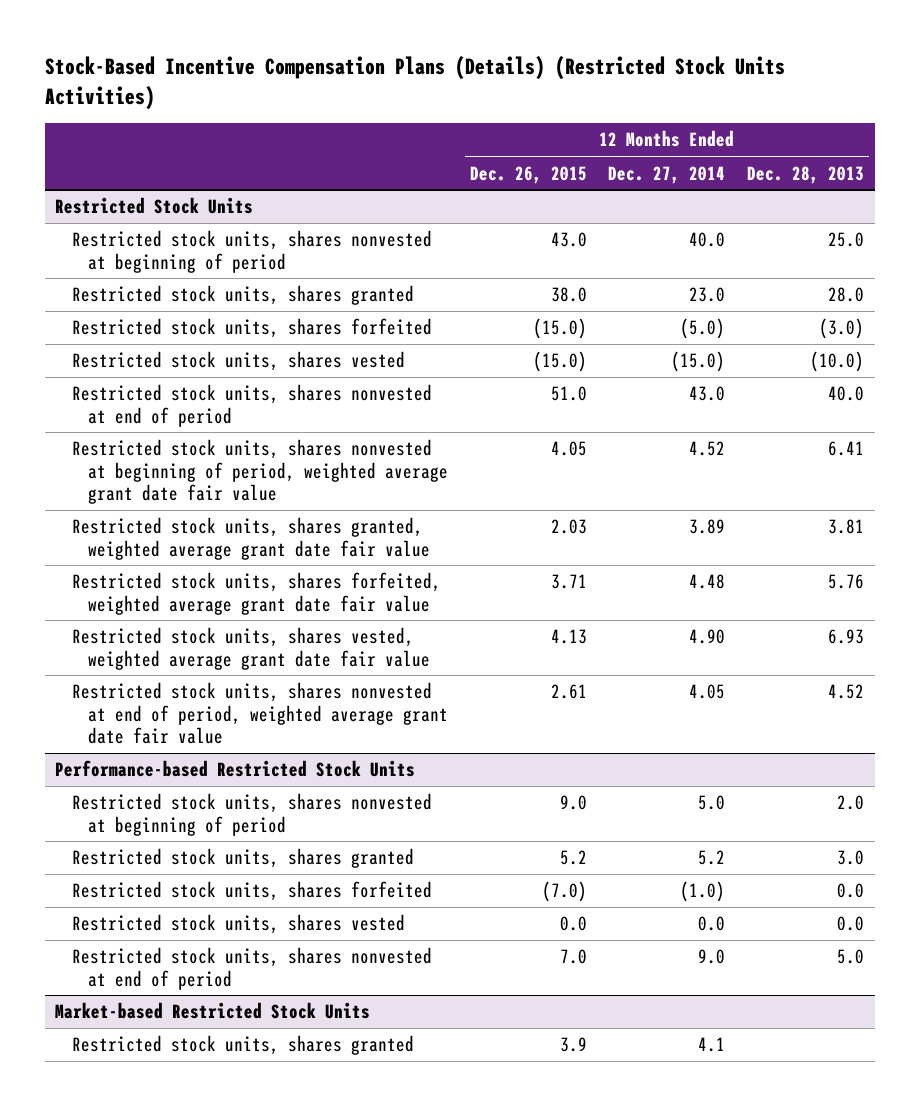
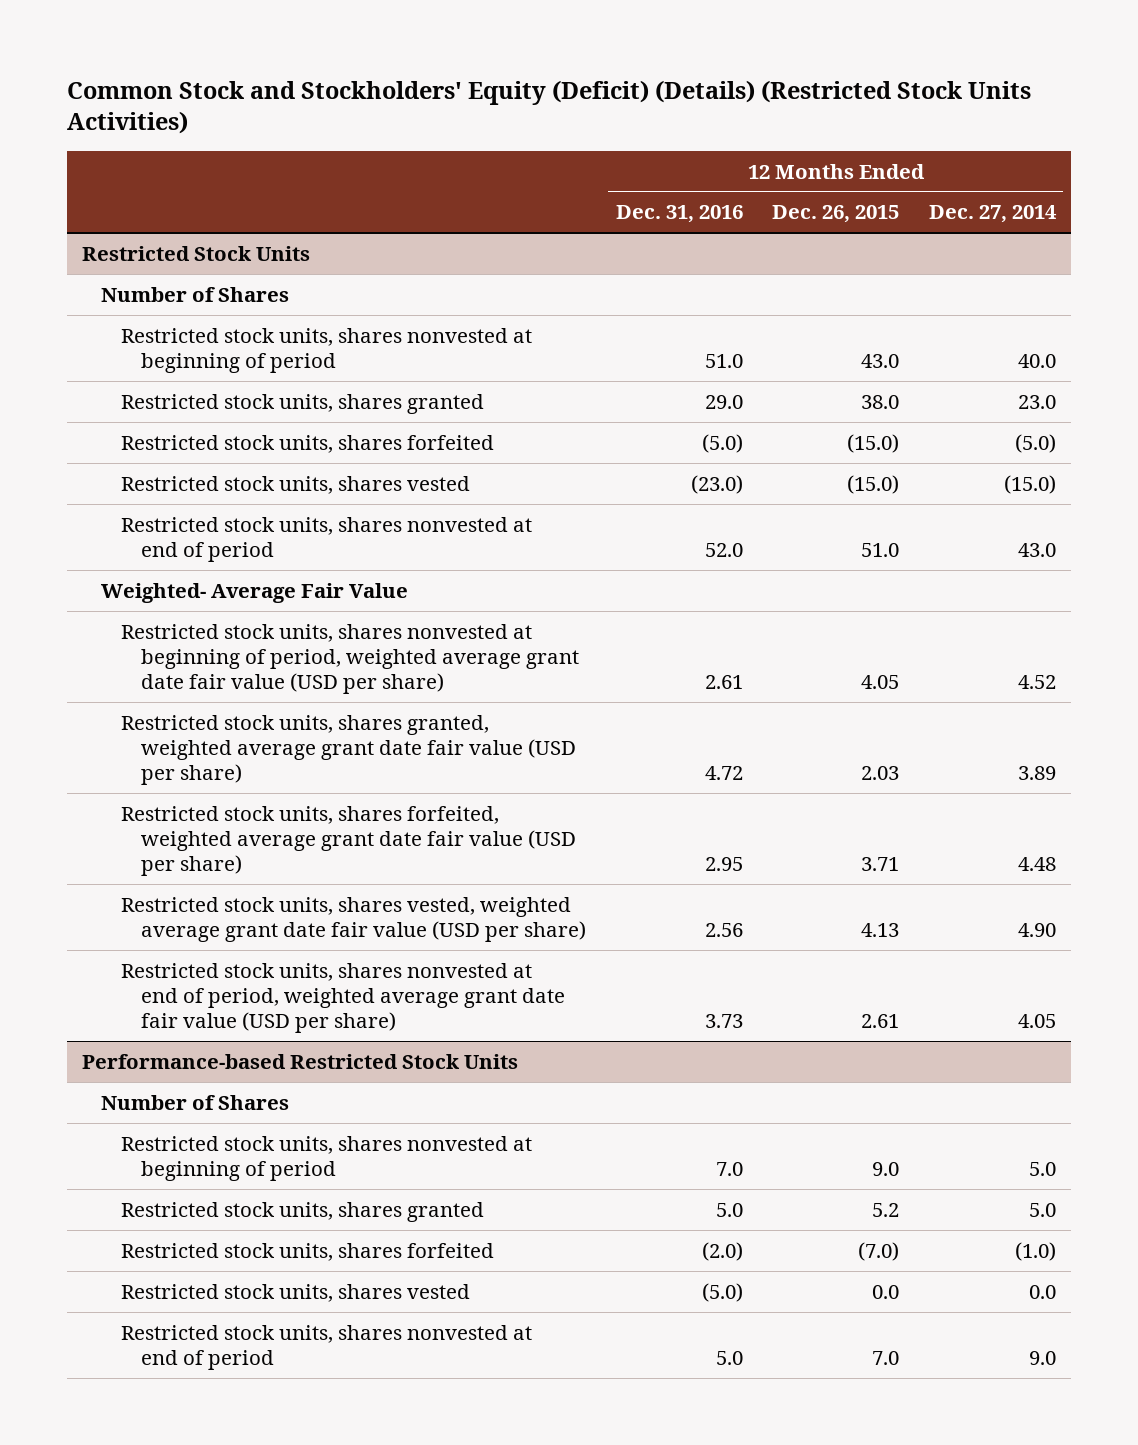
[44,56,785,111] Stock-Based Incentive Compensation Plans (Details) (Restricted Stock Units Activities) -> [66,79,1031,135] Common Stock and Stockholders' Equity (Deficit) (Details) (Restricted Stock Units Activities)
[747,165,865,184] Dec. 28, 2013 -> none
none -> [615,205,743,224] Dec. 31, 2016
none -> [101,286,290,302] Number of Shares
none -> [101,582,409,603] Weighted- Average Fair Value
[71,439,449,505] Restricted stock units, shares nonvested at beginning of period, weighted average grant date fair value -> [121,623,580,694] Restricted stock units, shares nonvested at beginning of period, weighted average grant date fair value (USD per share)
[71,517,431,560] Restricted stock units, shares granted, weighted average grant date fair value -> [121,714,577,785] Restricted stock units, shares granted, weighted average grant date fair value (USD per share)
[71,572,441,615] Restricted stock units, shares forfeited, weighted average grant date fair value -> [121,805,577,876] Restricted stock units, shares forfeited, weighted average grant date fair value (USD per share)
[71,627,431,670] Restricted stock units, shares vested, weighted average grant date fair value -> [121,896,587,942] Restricted stock units, shares vested, weighted average grant date fair value (USD per share)
[71,682,449,745] Restricted stock units, shares nonvested at end of period, weighted average grant date fair value -> [121,962,566,1033] Restricted stock units, shares nonvested at end of period, weighted average grant date fair value (USD per share)
none -> [101,1094,290,1110] Number of Shares
[698,850,726,866] 5.2 -> [1028,1202,1056,1217] 5.0
[55,1002,371,1020] Market-based Restricted Stock Units -> none
[71,1035,414,1056] Restricted stock units, shares granted -> none

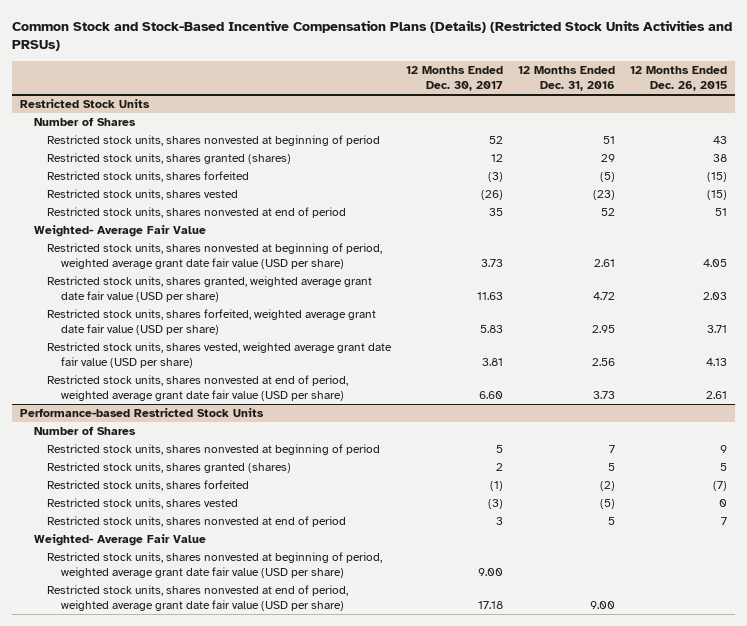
[66,79,1031,135] Common Stock and Stockholders' Equity (Deficit) (Details) (Restricted Stock Units Activities) -> [12,19,733,52] Common Stock and Stock-Based Incentive Compensation Plans (Details) (Restricted Stock Units Activities and PRSUs)
[928,205,1057,224] Dec. 27, 2014 -> none
none -> [406,66,504,92] 12 Months Ended Dec. 30, 2017
[704,353,743,368] 51.0 -> [603,136,616,145] 51
[861,353,900,368] 43.0 -> [713,136,728,145] 43
[121,393,485,414] Restricted stock units, shares granted -> [47,153,292,165] Restricted stock units, shares granted (shares)
[704,394,743,409] 29.0 -> [601,154,616,163] 29
[861,394,900,409] 38.0 -> [713,154,728,163] 38
[701,433,743,453] (5.0) -> [600,172,616,183] (5)
[847,433,900,453] (15.0) -> [707,172,728,183] (15)
[690,474,743,494] (23.0) -> [593,190,616,201] (23)
[847,474,900,494] (15.0) -> [707,190,728,201] (15)
[704,542,743,557] 52.0 -> [601,208,616,217] 52
[861,542,900,557] 51.0 -> [715,208,728,217] 51
[715,1161,743,1176] 7.0 -> [609,445,616,454] 7
[872,1161,900,1176] 9.0 -> [720,445,728,454] 9
[121,1201,485,1222] Restricted stock units, shares granted -> [47,462,292,474] Restricted stock units, shares granted (shares)
[715,1202,743,1217] 5.0 -> [608,463,616,472] 5
[872,1202,900,1217] 5.2 -> [720,463,728,472] 5
[701,1241,743,1261] (2.0) -> [600,481,616,492] (2)
[858,1241,900,1261] (7.0) -> [713,481,728,492] (7)
[701,1282,743,1302] (5.0) -> [600,499,616,510] (5)
[872,1284,900,1299] 0.0 -> [719,499,728,508] 0
[715,1350,743,1365] 5.0 -> [608,517,616,526] 5
[872,1350,900,1365] 7.0 -> [721,517,728,526] 7
none -> [33,534,206,547] Weighted- Average Fair Value
none -> [47,552,383,578] Restricted stock units, shares nonvested at beginning of period, weighted average grant date fair value (USD per share)
none -> [47,585,349,611] Restricted stock units, shares nonvested at end of period, weighted average grant date fair value (USD per share)

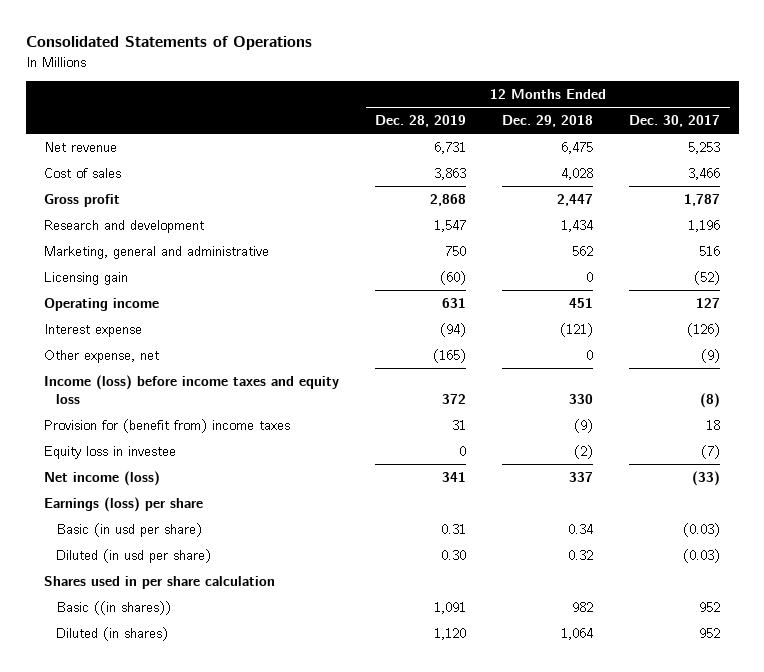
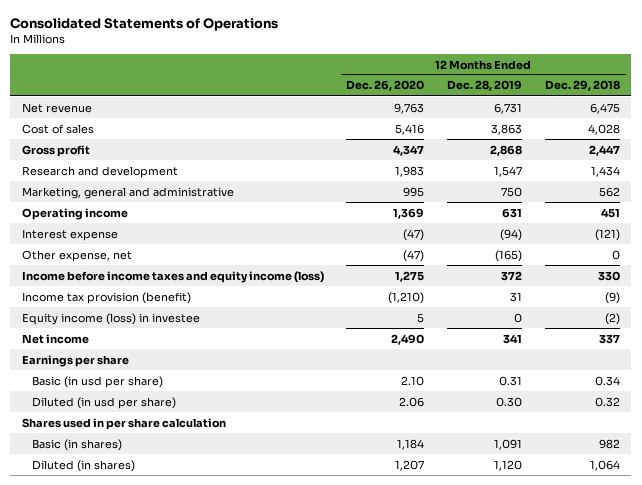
[629,115,721,128] Dec. 30, 2017 -> none
none -> [346,80,425,92] Dec. 26, 2020
[43,272,128,286] Licensing gain -> none
[43,375,339,404] Income (loss) before income taxes and equity loss -> [21,270,324,283] Income before income taxes and equity income (loss)
[43,419,290,434] Provision for (benefit from) income taxes -> [21,291,191,304] Income tax provision (benefit)
[43,446,176,460] Equity loss in investee -> [21,312,200,325] Equity income (loss) in investee
[43,471,160,487] Net income (loss) -> [21,333,89,344] Net income
[43,497,203,513] Earnings (loss) per share -> [21,354,129,367] Earnings per share
[55,601,171,616] Basic ((in shares)) -> [31,438,122,451] Basic (in shares)

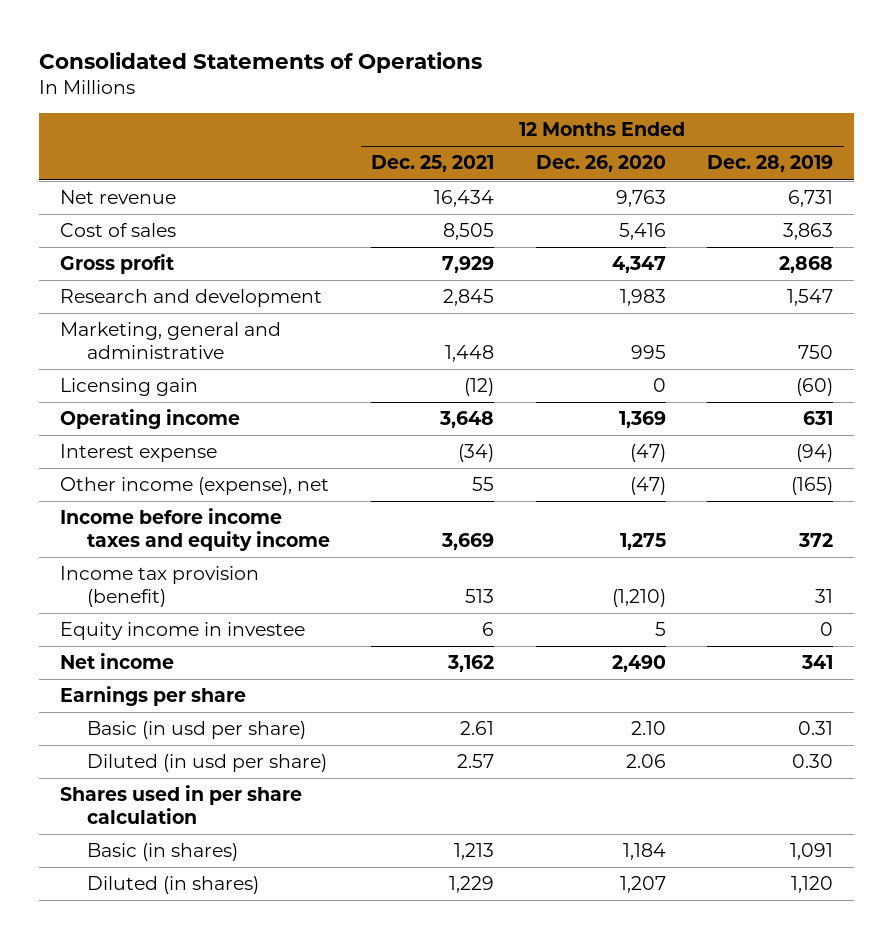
[544,80,620,92] Dec. 29, 2018 -> none
none -> [371,155,495,173] Dec. 25, 2021
none -> [60,378,199,397] Licensing gain
[21,249,132,262] Other expense, net -> [60,477,330,496] Other income (expense), net
[21,270,324,283] Income before income taxes and equity income (loss) -> [60,508,330,551] Income before income taxes and equity income
[21,312,200,325] Equity income (loss) in investee -> [60,622,306,641] Equity income in investee

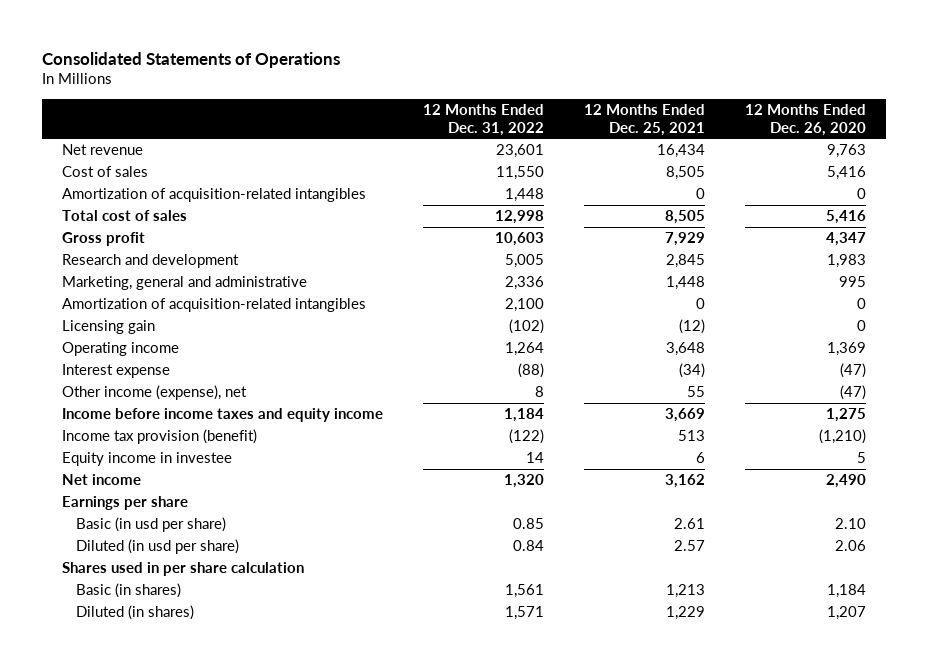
[707,155,834,173] Dec. 28, 2019 -> none
none -> [423,104,545,136] 12 Months Ended Dec. 31, 2022
none -> [62,188,367,203] Amortization of acquisition-related intangibles
none -> [62,210,188,222] Total cost of sales
none -> [62,298,367,313] Amortization of acquisition-related intangibles

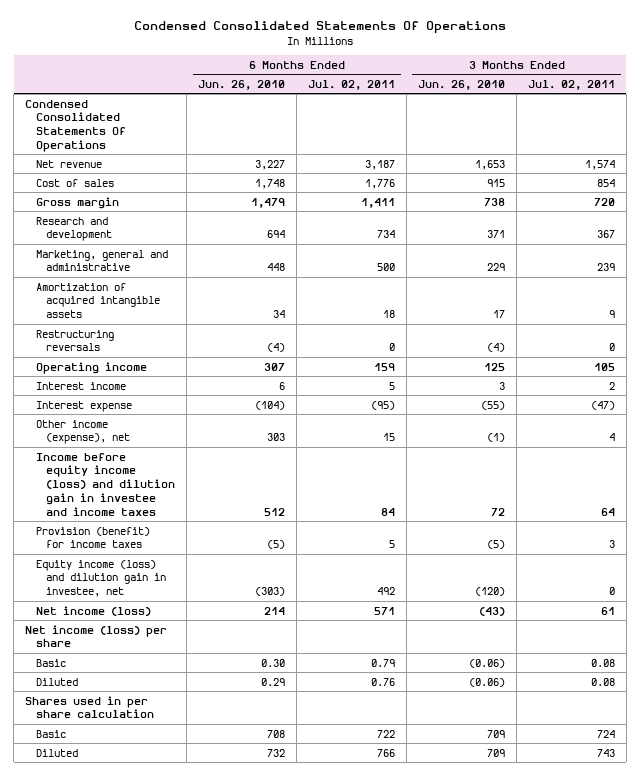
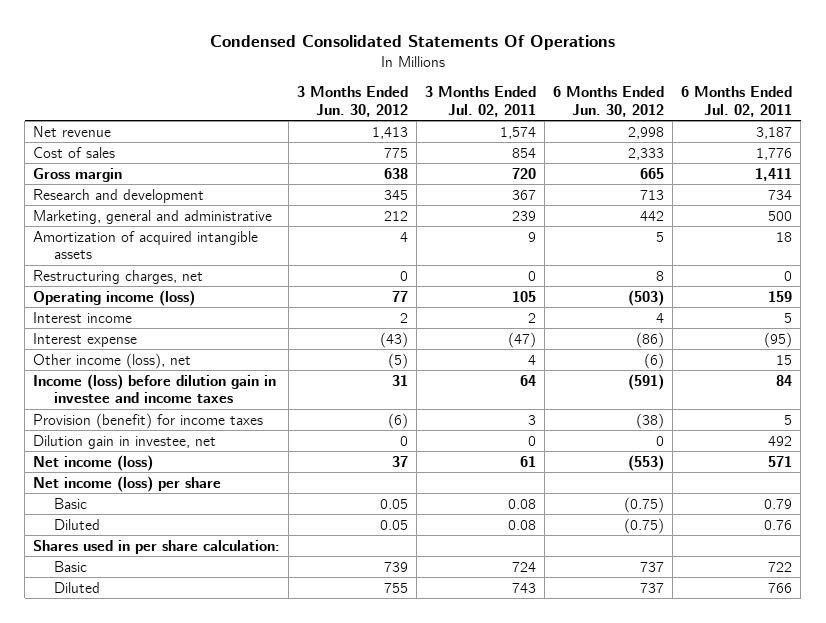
[198,79,286,90] Jun. 26, 2010 -> none
[418,79,506,90] Jun. 26, 2010 -> none
none -> [297,86,409,117] 3 Months Ended Jun. 30, 2012
none -> [553,86,665,117] 6 Months Ended Jun. 30, 2012
[25,99,126,152] Condensed Consolidated Statements Of Operations -> none
[35,329,114,352] Restructuring reversals -> [33,269,204,284] Restructuring charges, net
[35,361,147,374] Operating income -> [33,289,196,306] Operating income (loss)
[35,419,131,445] Other income (expense), net -> [33,352,192,369] Other income (loss), net
[35,452,176,516] Income before equity income (loss) and dilution gain in investee and income taxes -> [33,373,277,404] Income (loss) before dilution gain in investee and income taxes
[35,559,167,598] Equity income (loss) and dilution gain in investee, net -> [33,434,217,449] Dilution gain in investee, net
[25,695,154,719] Shares used in per share calculation -> [33,539,281,554] Shares used in per share calculation:

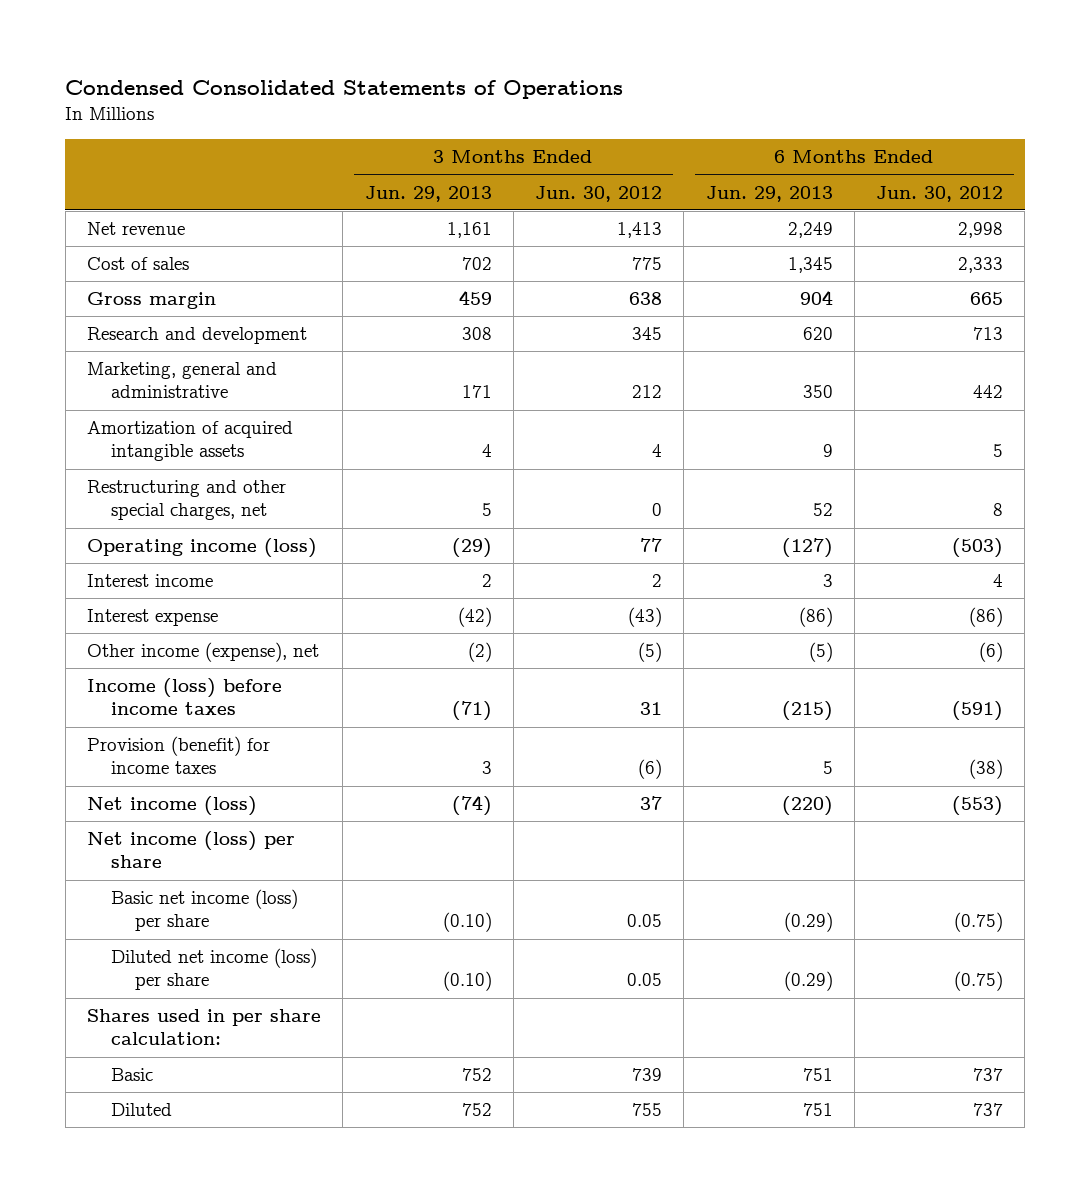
[209,35,615,51] Condensed Consolidated Statements Of Operations -> [65,79,624,99] Condensed Consolidated Statements of Operations
[425,86,537,117] 3 Months Ended Jul. 02, 2011 -> none
[681,86,793,117] 6 Months Ended Jul. 02, 2011 -> none
none -> [364,185,492,202] Jun. 29, 2013
none -> [705,185,833,202] Jun. 29, 2013
[33,269,204,284] Restructuring charges, net -> [87,480,287,521] Restructuring and other special charges, net
[33,352,192,369] Other income (loss), net -> [87,642,320,663] Other income (expense), net
[33,373,277,404] Income (loss) before dilution gain in investee and income taxes -> [87,678,283,716] Income (loss) before income taxes
[33,434,217,449] Dilution gain in investee, net -> none
[54,497,88,509] Basic -> [111,889,299,932] Basic net income (loss) per share
[54,518,101,530] Diluted -> [111,948,318,991] Diluted net income (loss) per share

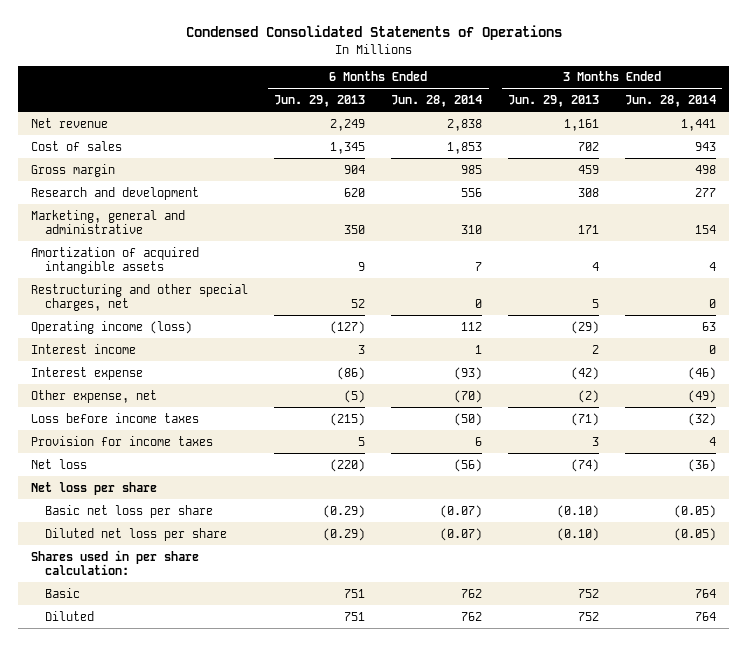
[535,185,663,202] Jun. 30, 2012 -> none
[876,185,1004,202] Jun. 30, 2012 -> none
none -> [391,95,483,108] Jun. 28, 2014
none -> [624,95,716,108] Jun. 28, 2014
[87,642,320,663] Other income (expense), net -> [31,389,158,403] Other expense, net
[87,678,283,716] Income (loss) before income taxes -> [31,412,200,423] Loss before income taxes
[87,736,271,775] Provision (benefit) for income taxes -> [31,435,214,446] Provision for income taxes
[87,796,258,817] Net income (loss) -> [31,458,88,469] Net loss
[87,831,296,869] Net income (loss) per share -> [31,481,158,495] Net loss per share
[111,889,299,932] Basic net income (loss) per share -> [44,504,213,518] Basic net loss per share
[111,948,318,991] Diluted net income (loss) per share -> [44,527,227,541] Diluted net loss per share

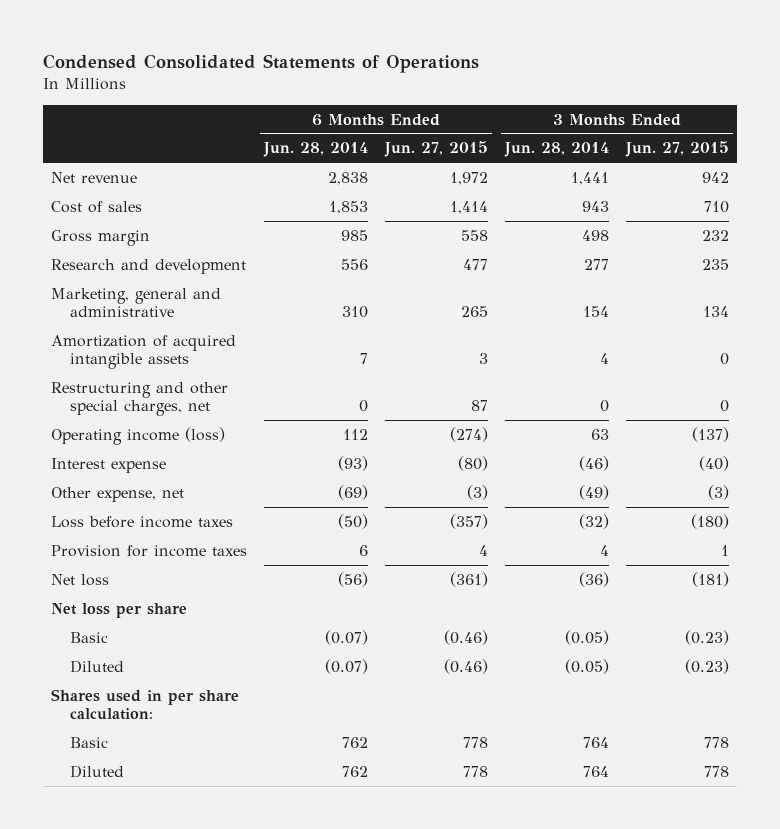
[274,95,366,108] Jun. 29, 2013 -> none
[507,95,599,108] Jun. 29, 2013 -> none
none -> [384,141,489,158] Jun. 27, 2015
none -> [624,141,729,158] Jun. 27, 2015
[31,343,137,354] Interest income -> none
[454,389,483,403] (70) -> [338,484,369,500] (69)
[44,504,213,518] Basic net loss per share -> [70,631,109,643] Basic
[44,527,227,541] Diluted net loss per share -> [70,659,125,673] Diluted

